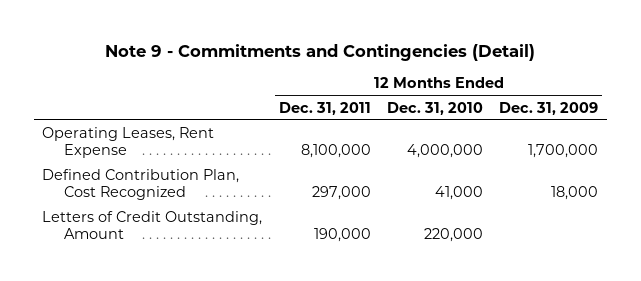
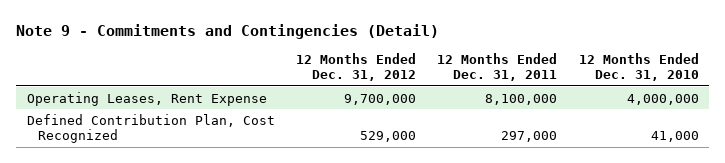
[499,101,599,115] Dec. 31, 2009 -> none
none -> [296,52,417,82] 12 Months Ended Dec. 31, 2012
[42,211,263,240] Letters of Credit Outstanding, Amount -> none

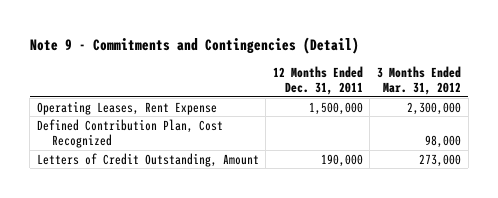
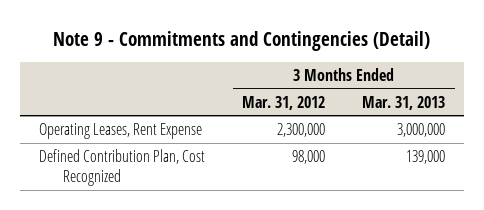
[272,65,363,96] 12 Months Ended Dec. 31, 2011 -> none
none -> [362,95,446,110] Mar. 31, 2013
[36,152,259,167] Letters of Credit Outstanding, Amount -> none

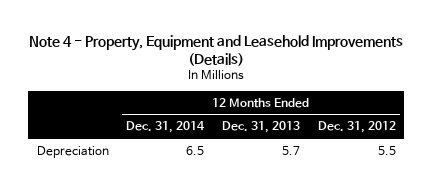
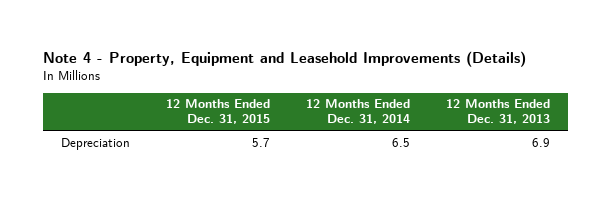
[317,121,396,134] Dec. 31, 2012 -> none
none -> [166,99,271,125] 12 Months Ended Dec. 31, 2015
[282,145,301,155] 5.7 -> [532,137,551,147] 6.9

